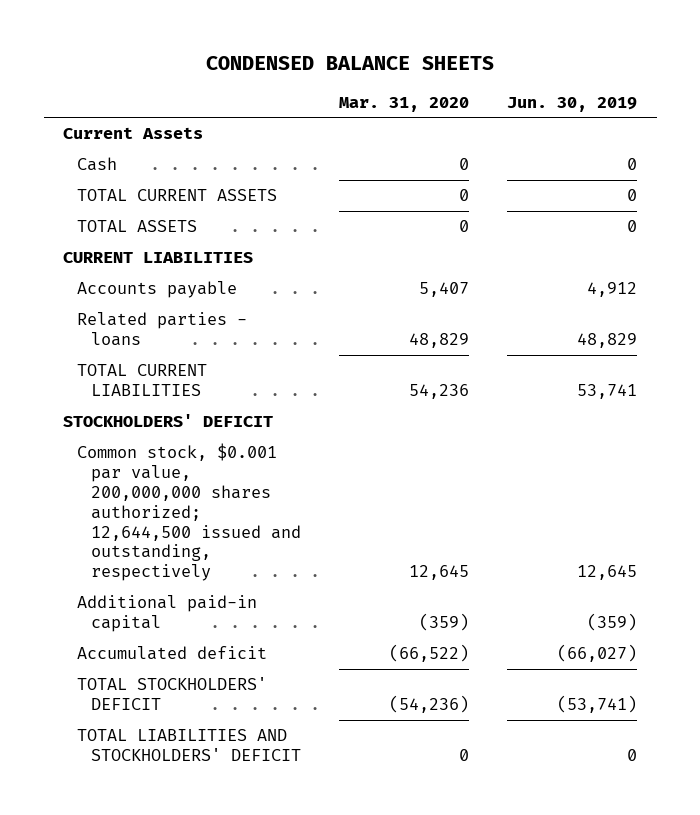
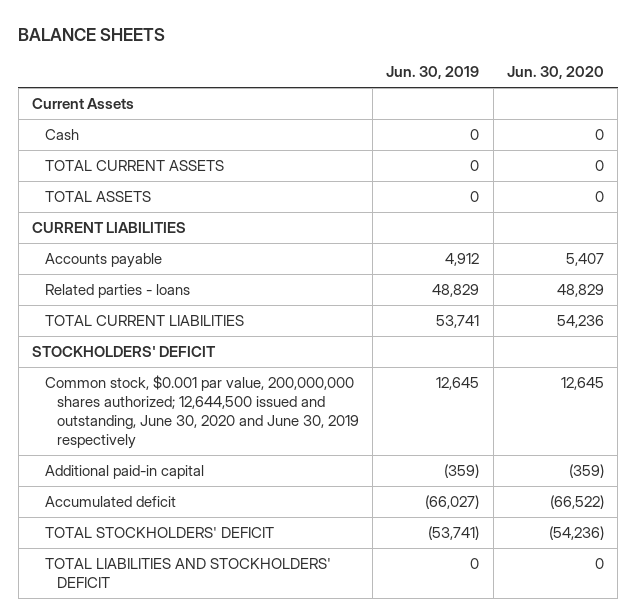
[206,55,495,70] CONDENSED BALANCE SHEETS -> [18,28,166,42] BALANCE SHEETS
[339,96,470,112] Mar. 31, 2020 -> none
none -> [506,66,604,80] Jun. 30, 2020
[76,443,301,582] Common stock, $0.001 par value, 200,000,000 shares authorized; 12,644,500 issued and outstanding, respectively -> [44,374,360,450] Common stock, $0.001 par value, 200,000,000 shares authorized; 12,644,500 issued and outstanding, June 30, 2020 and June 30, 2019 respectively

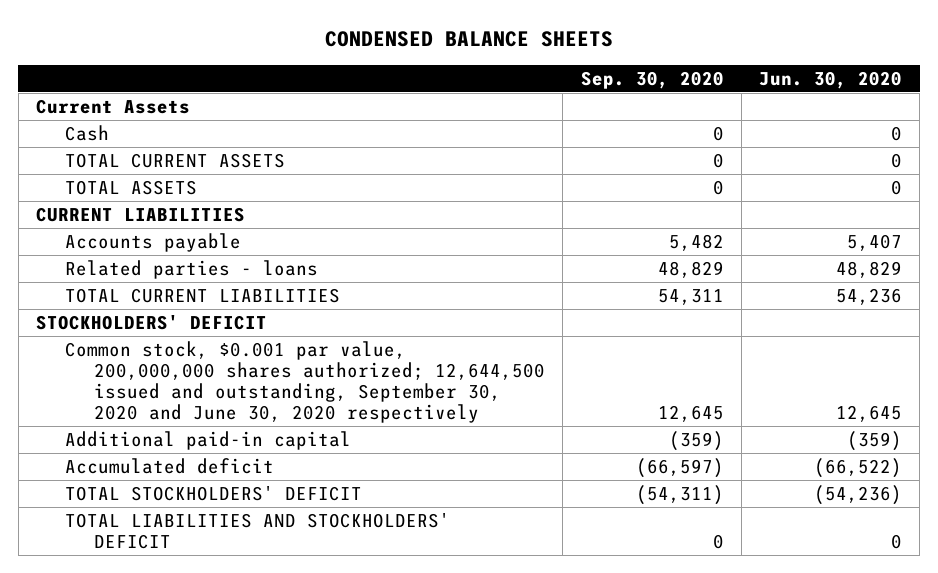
[18,28,166,42] BALANCE SHEETS -> [324,31,613,48] CONDENSED BALANCE SHEETS
[386,66,480,80] Jun. 30, 2019 -> none
none -> [580,70,724,89] Sep. 30, 2020
[44,374,360,450] Common stock, $0.001 par value, 200,000,000 shares authorized; 12,644,500 issued and outstanding, June 30, 2020 and June 30, 2019 respectively -> [64,340,546,424] Common stock, $0.001 par value, 200,000,000 shares authorized; 12,644,500 issued and outstanding, September 30, 2020 and June 30, 2020 respectively

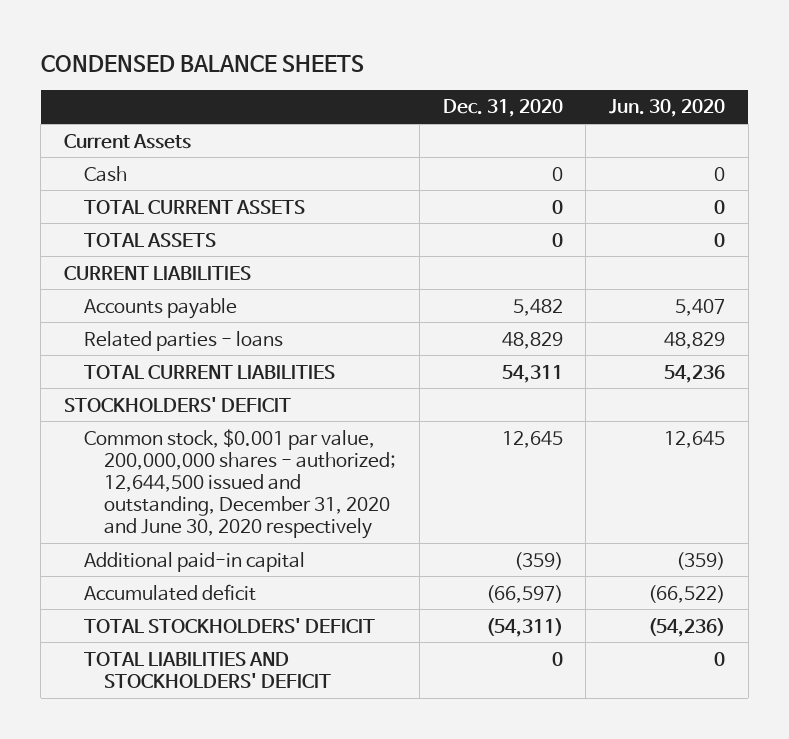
[580,70,724,89] Sep. 30, 2020 -> none
none -> [442,99,563,118] Dec. 31, 2020
[64,340,546,424] Common stock, $0.001 par value, 200,000,000 shares authorized; 12,644,500 issued and outstanding, September 30, 2020 and June 30, 2020 respectively -> [84,428,397,540] Common stock, $0.001 par value, 200,000,000 shares - authorized; 12,644,500 issued and outstanding, December 31, 2020 and June 30, 2020 respectively

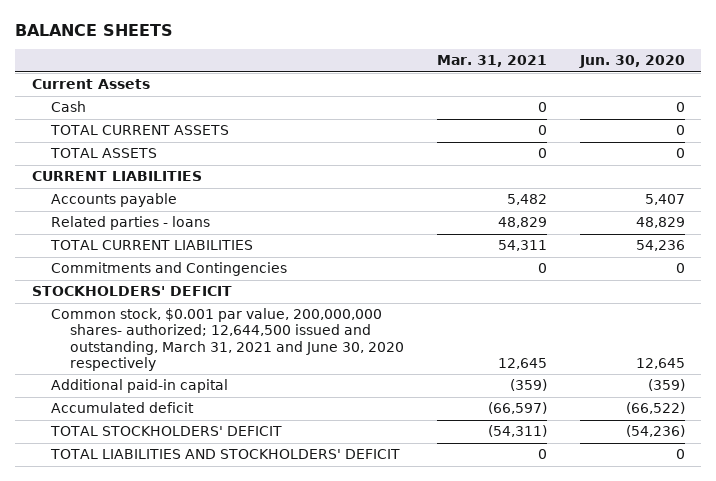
[40,54,364,72] CONDENSED BALANCE SHEETS -> [15,23,174,36] BALANCE SHEETS
[442,99,563,118] Dec. 31, 2020 -> none
none -> [436,55,547,68] Mar. 31, 2021
none -> [50,262,287,277] Commitments and Contingencies
[84,428,397,540] Common stock, $0.001 par value, 200,000,000 shares - authorized; 12,644,500 issued and outstanding, December 31, 2020 and June 30, 2020 respectively -> [50,308,404,371] Common stock, $0.001 par value, 200,000,000 shares- authorized; 12,644,500 issued and outstanding, March 31, 2021 and June 30, 2020 respectively

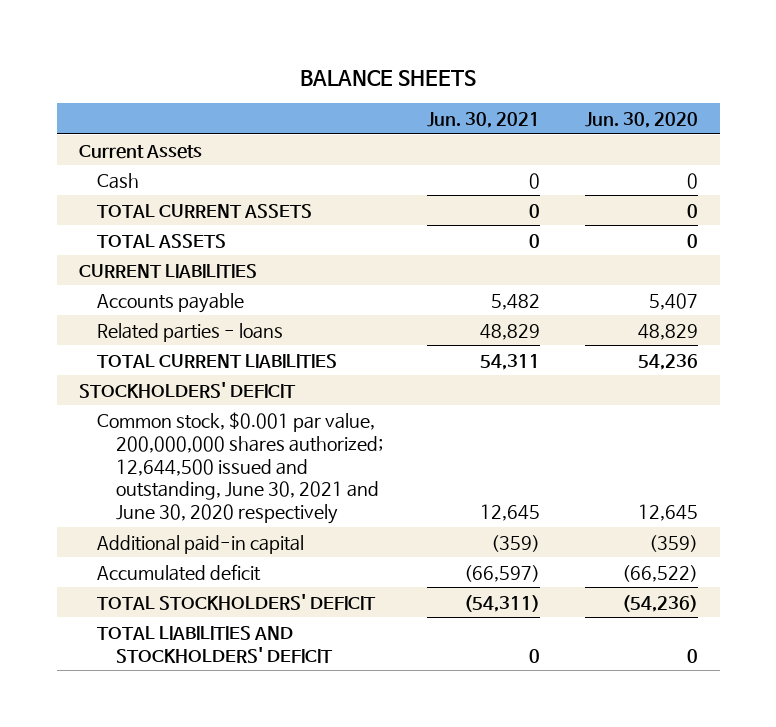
[436,55,547,68] Mar. 31, 2021 -> none
none -> [427,111,541,128] Jun. 30, 2021
[50,262,287,277] Commitments and Contingencies -> none
[50,308,404,371] Common stock, $0.001 par value, 200,000,000 shares- authorized; 12,644,500 issued and outstanding, March 31, 2021 and June 30, 2020 respectively -> [97,411,383,525] Common stock, $0.001 par value, 200,000,000 shares authorized; 12,644,500 issued and outstanding, June 30, 2021 and June 30, 2020 respectively

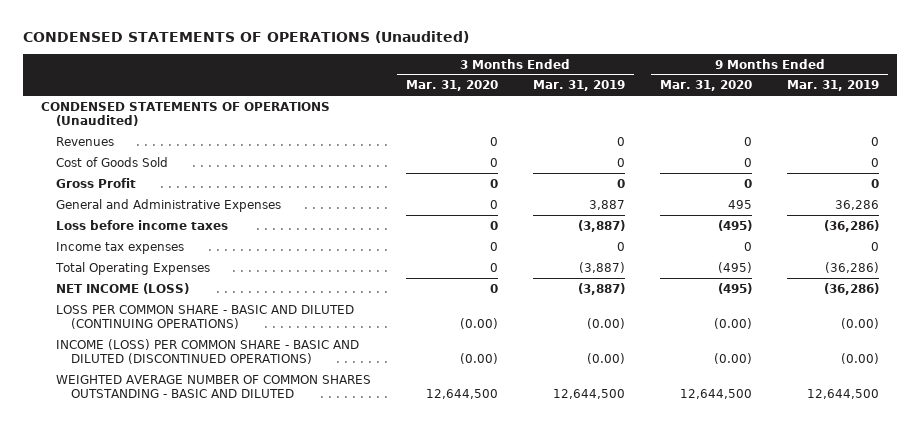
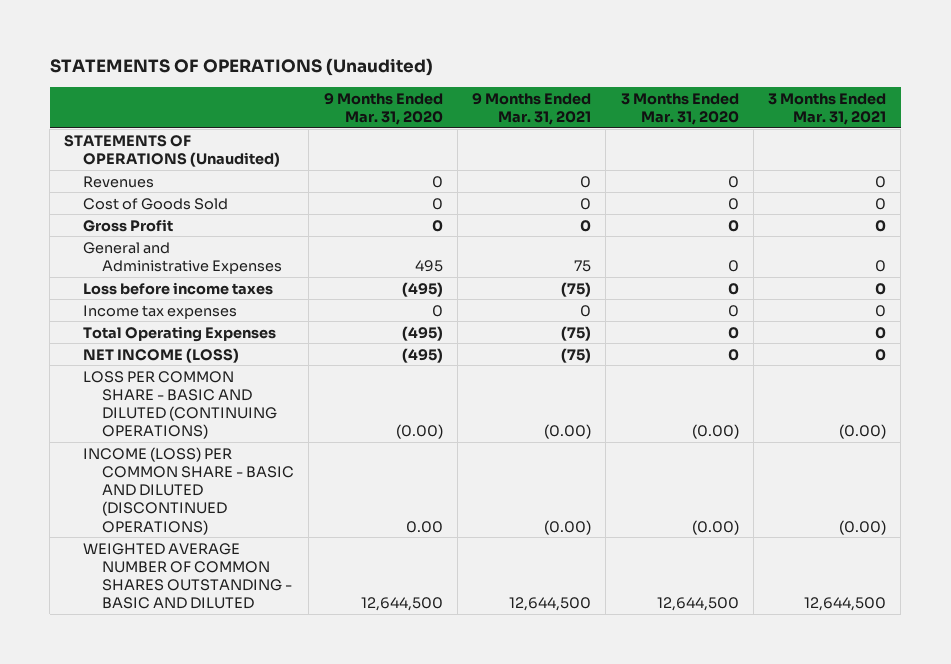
[23,30,470,43] CONDENSED STATEMENTS OF OPERATIONS (Unaudited) -> [49,58,433,77] STATEMENTS OF OPERATIONS (Unaudited)
[532,80,625,92] Mar. 31, 2019 -> none
[787,80,880,92] Mar. 31, 2019 -> none
none -> [472,92,592,125] 9 Months Ended Mar. 31, 2021
none -> [768,92,887,125] 3 Months Ended Mar. 31, 2021
[40,101,330,127] CONDENSED STATEMENTS OF OPERATIONS (Unaudited) -> [64,134,281,167] STATEMENTS OF OPERATIONS (Unaudited)
[714,353,753,365] (0.00) -> [405,520,443,533] 0.00

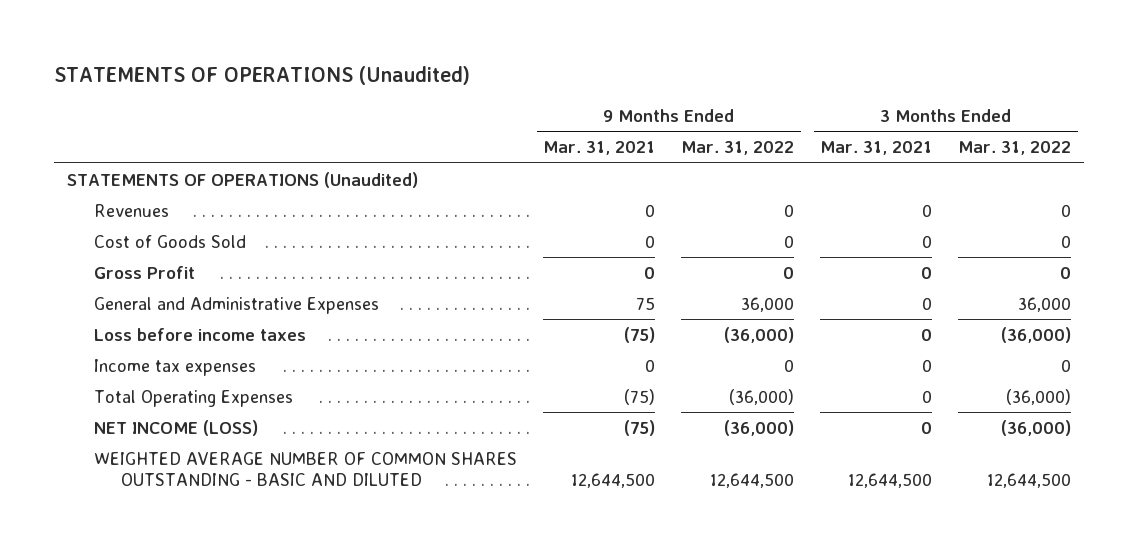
[323,92,443,125] 9 Months Ended Mar. 31, 2020 -> none
[620,92,739,125] 3 Months Ended Mar. 31, 2020 -> none
none -> [681,141,795,156] Mar. 31, 2022
none -> [958,141,1072,156] Mar. 31, 2022
[83,370,278,440] LOSS PER COMMON SHARE - BASIC AND DILUTED (CONTINUING OPERATIONS) -> none
[83,446,295,535] INCOME (LOSS) PER COMMON SHARE - BASIC AND DILUTED (DISCONTINUED OPERATIONS) -> none

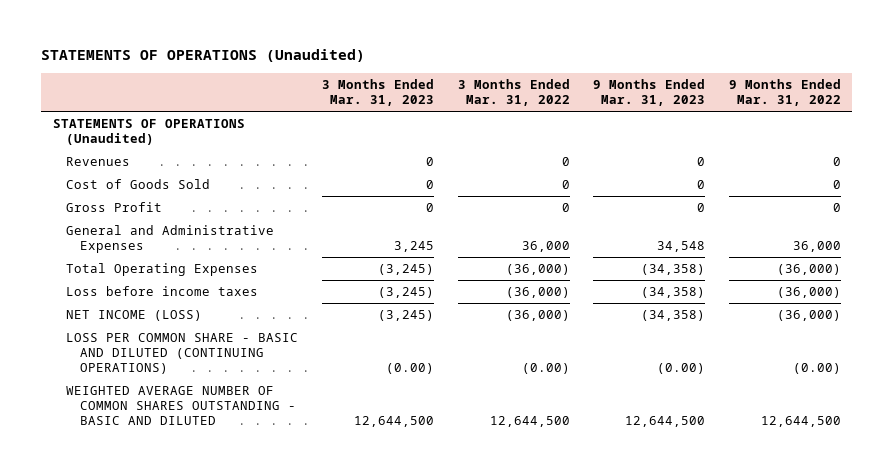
[543,141,656,156] Mar. 31, 2021 -> none
[820,141,933,156] Mar. 31, 2021 -> none
none -> [321,79,434,106] 3 Months Ended Mar. 31, 2023
none -> [593,79,706,106] 9 Months Ended Mar. 31, 2023
[94,358,257,376] Income tax expenses -> none
[94,327,307,341] Loss before income taxes -> [66,286,259,297] Loss before income taxes
none -> [66,333,299,374] LOSS PER COMMON SHARE - BASIC AND DILUTED (CONTINUING OPERATIONS)

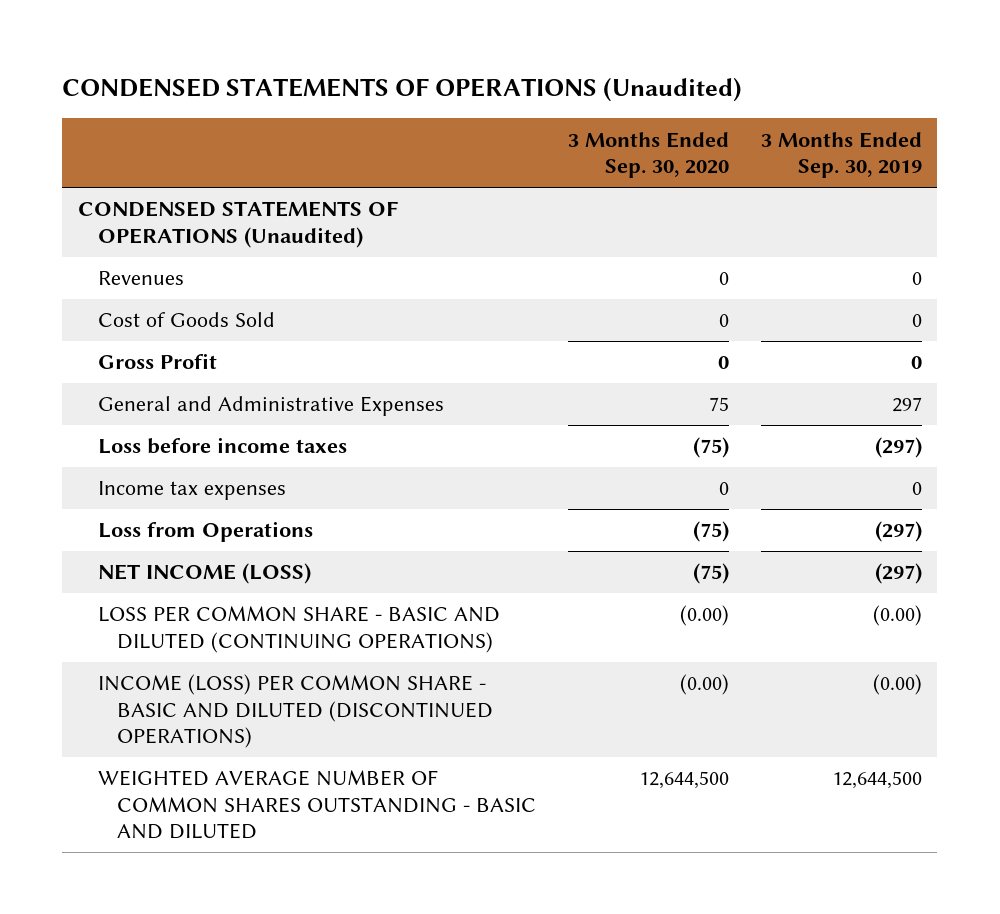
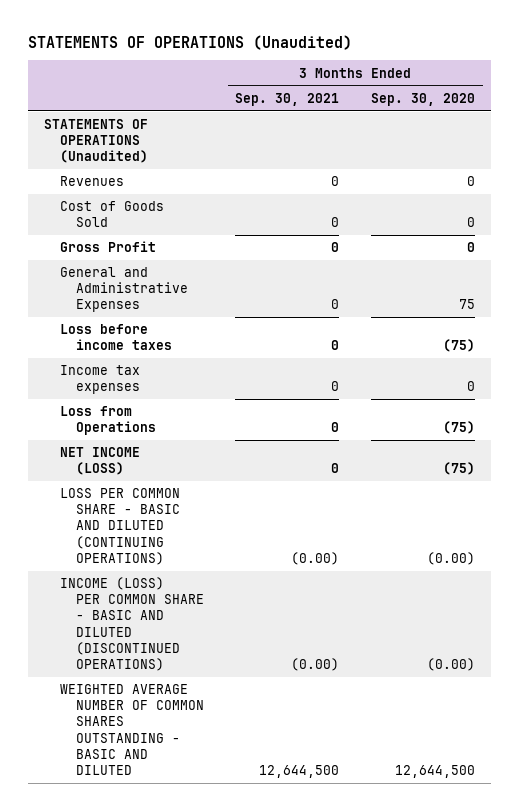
[62,77,743,103] CONDENSED STATEMENTS OF OPERATIONS (Unaudited) -> [28,34,353,50] STATEMENTS OF OPERATIONS (Unaudited)
[760,131,922,179] 3 Months Ended Sep. 30, 2019 -> none
none -> [235,92,340,106] Sep. 30, 2021
[78,201,399,248] CONDENSED STATEMENTS OF OPERATIONS (Unaudited) -> [44,119,149,164] STATEMENTS OF OPERATIONS (Unaudited)

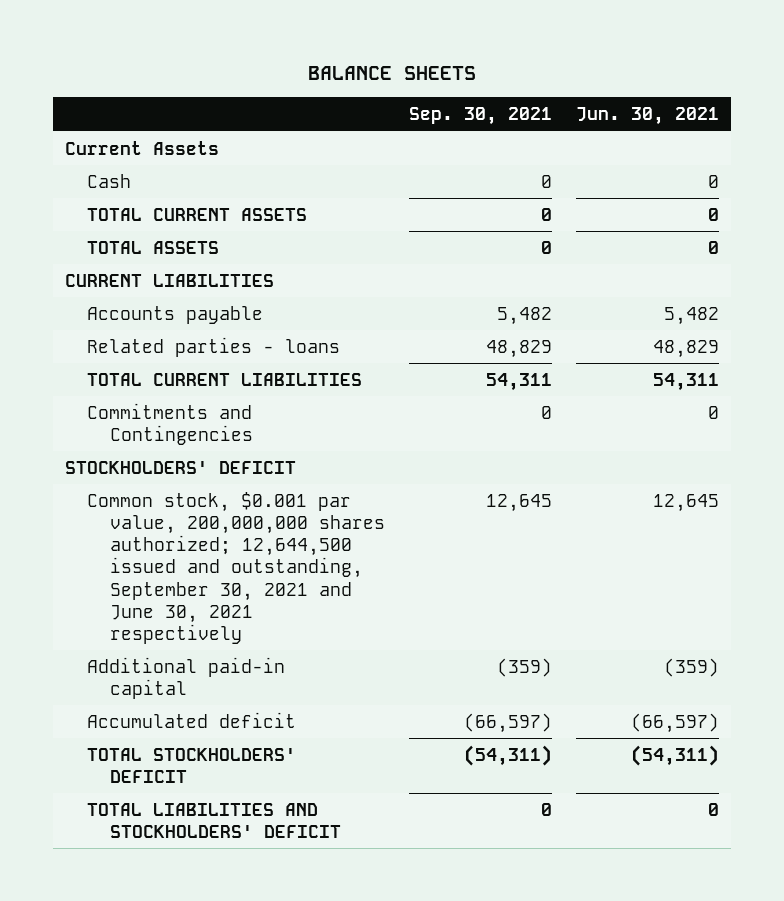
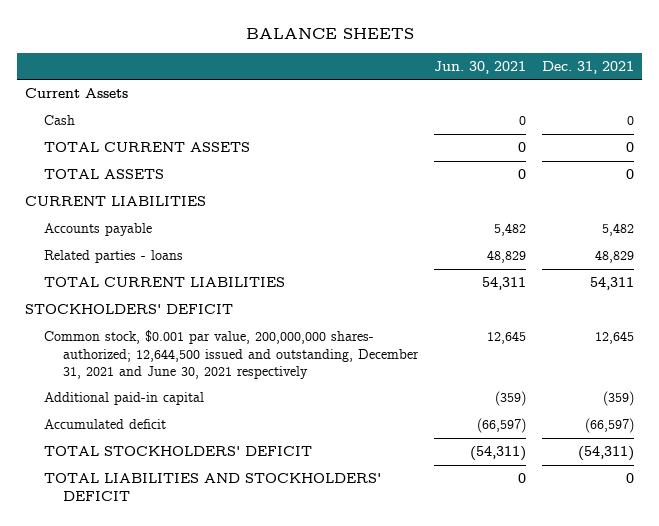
[409,107,553,126] Sep. 30, 2021 -> none
none -> [541,60,634,74] Dec. 31, 2021
[87,402,253,445] Commitments and Contingencies -> none
[87,491,385,644] Common stock, $0.001 par value, 200,000,000 shares authorized; 12,644,500 issued and outstanding, September 30, 2021 and June 30, 2021 respectively -> [44,330,420,379] Common stock, $0.001 par value, 200,000,000 shares- authorized; 12,644,500 issued and outstanding, December 31, 2021 and June 30, 2021 respectively

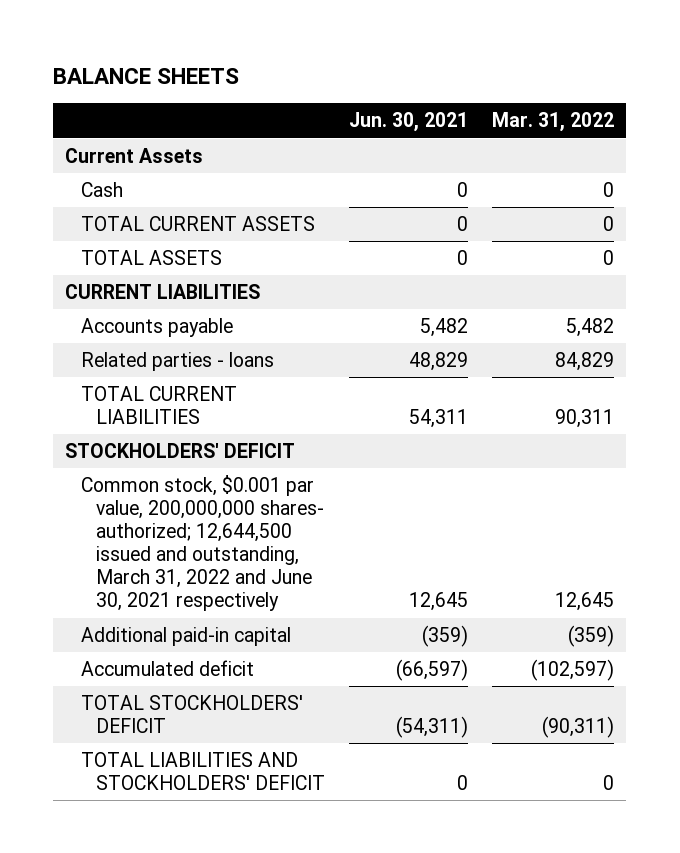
[541,60,634,74] Dec. 31, 2021 -> none
none -> [492,112,615,133] Mar. 31, 2022
[44,330,420,379] Common stock, $0.001 par value, 200,000,000 shares- authorized; 12,644,500 issued and outstanding, December 31, 2021 and June 30, 2021 respectively -> [80,475,324,612] Common stock, $0.001 par value, 200,000,000 shares- authorized; 12,644,500 issued and outstanding, March 31, 2022 and June 30, 2021 respectively

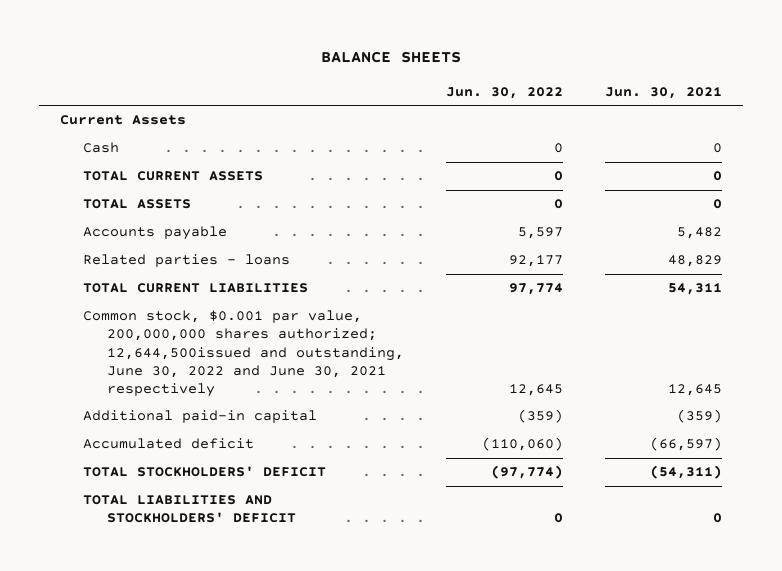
[492,112,615,133] Mar. 31, 2022 -> none
none -> [445,86,563,99] Jun. 30, 2022
[65,284,261,300] CURRENT LIABILITIES -> none
[65,443,296,459] STOCKHOLDERS' DEFICIT -> none
[80,475,324,612] Common stock, $0.001 par value, 200,000,000 shares- authorized; 12,644,500 issued and outstanding, March 31, 2022 and June 30, 2021 respectively -> [83,310,404,397] Common stock, $0.001 par value, 200,000,000 shares authorized; 12,644,500issued and outstanding, June 30, 2022 and June 30, 2021 respectively

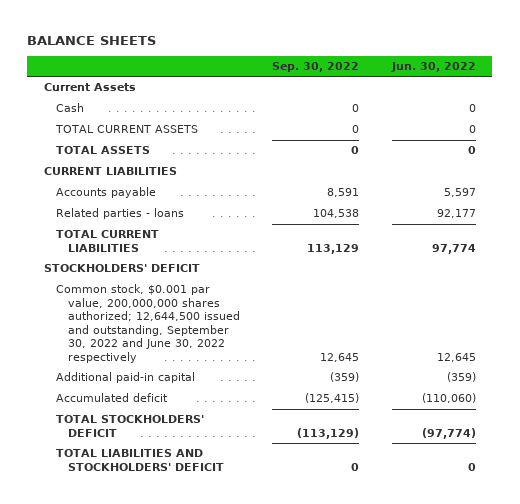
[604,86,722,99] Jun. 30, 2021 -> none
none -> [272,61,360,72] Sep. 30, 2022
none -> [43,167,177,176] CURRENT LIABILITIES
none -> [43,264,200,273] STOCKHOLDERS' DEFICIT
[83,310,404,397] Common stock, $0.001 par value, 200,000,000 shares authorized; 12,644,500issued and outstanding, June 30, 2022 and June 30, 2021 respectively -> [55,284,240,363] Common stock, $0.001 par value, 200,000,000 shares authorized; 12,644,500 issued and outstanding, September 30, 2022 and June 30, 2022 respectively

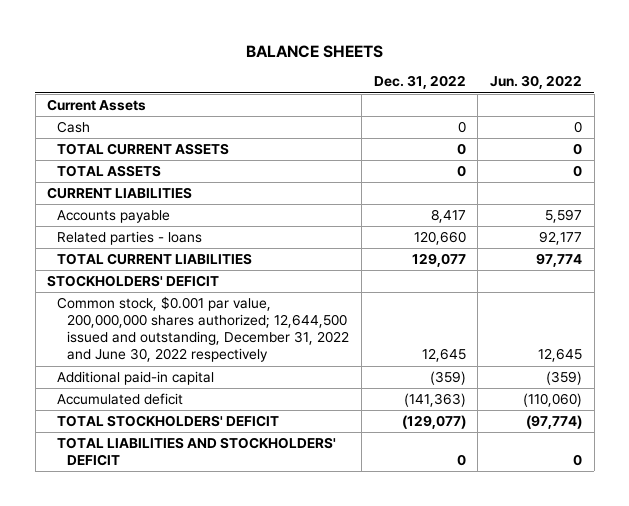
[272,61,360,72] Sep. 30, 2022 -> none
none -> [373,75,466,90] Dec. 31, 2022
[55,284,240,363] Common stock, $0.001 par value, 200,000,000 shares authorized; 12,644,500 issued and outstanding, September 30, 2022 and June 30, 2022 respectively -> [57,296,350,363] Common stock, $0.001 par value, 200,000,000 shares authorized; 12,644,500 issued and outstanding, December 31, 2022 and June 30, 2022 respectively

